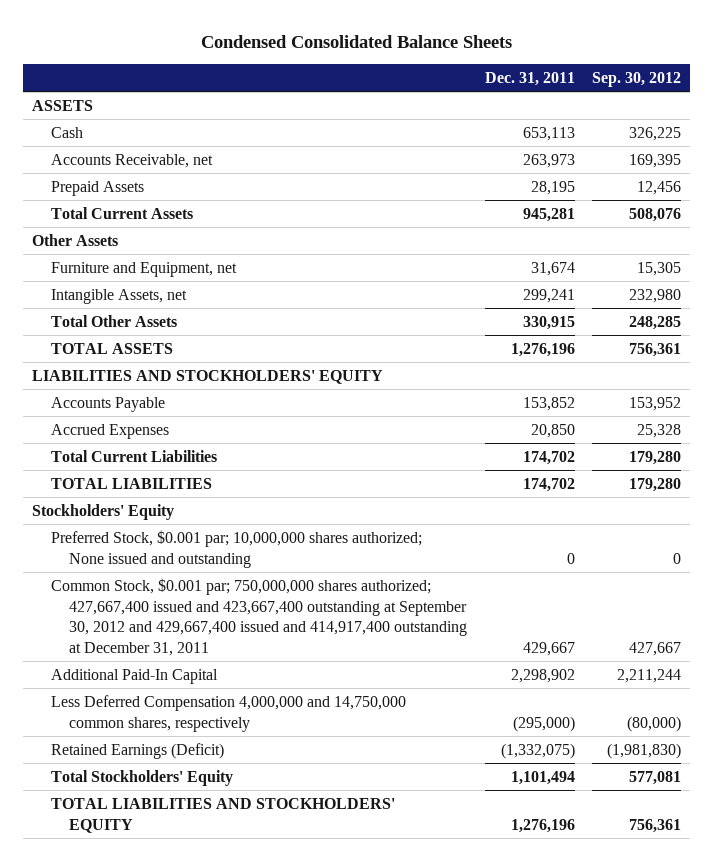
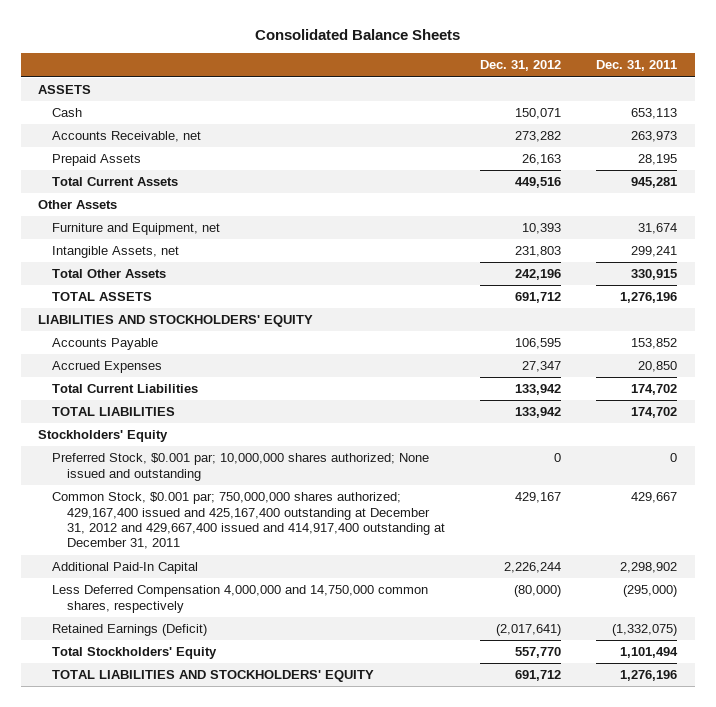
[200,35,512,49] Condensed Consolidated Balance Sheets -> [254,29,460,41] Consolidated Balance Sheets
[592,71,682,87] Sep. 30, 2012 -> none
none -> [480,60,562,72] Dec. 31, 2012
[50,577,467,657] Common Stock, $0.001 par; 750,000,000 shares authorized; 427,667,400 issued and 423,667,400 outstanding at September 30, 2012 and 429,667,400 issued and 414,917,400 outstanding at December 31, 2011 -> [52,492,445,550] Common Stock, $0.001 par; 750,000,000 shares authorized; 429,167,400 issued and 425,167,400 outstanding at December 31, 2012 and 429,667,400 issued and 414,917,400 outstanding at December 31, 2011

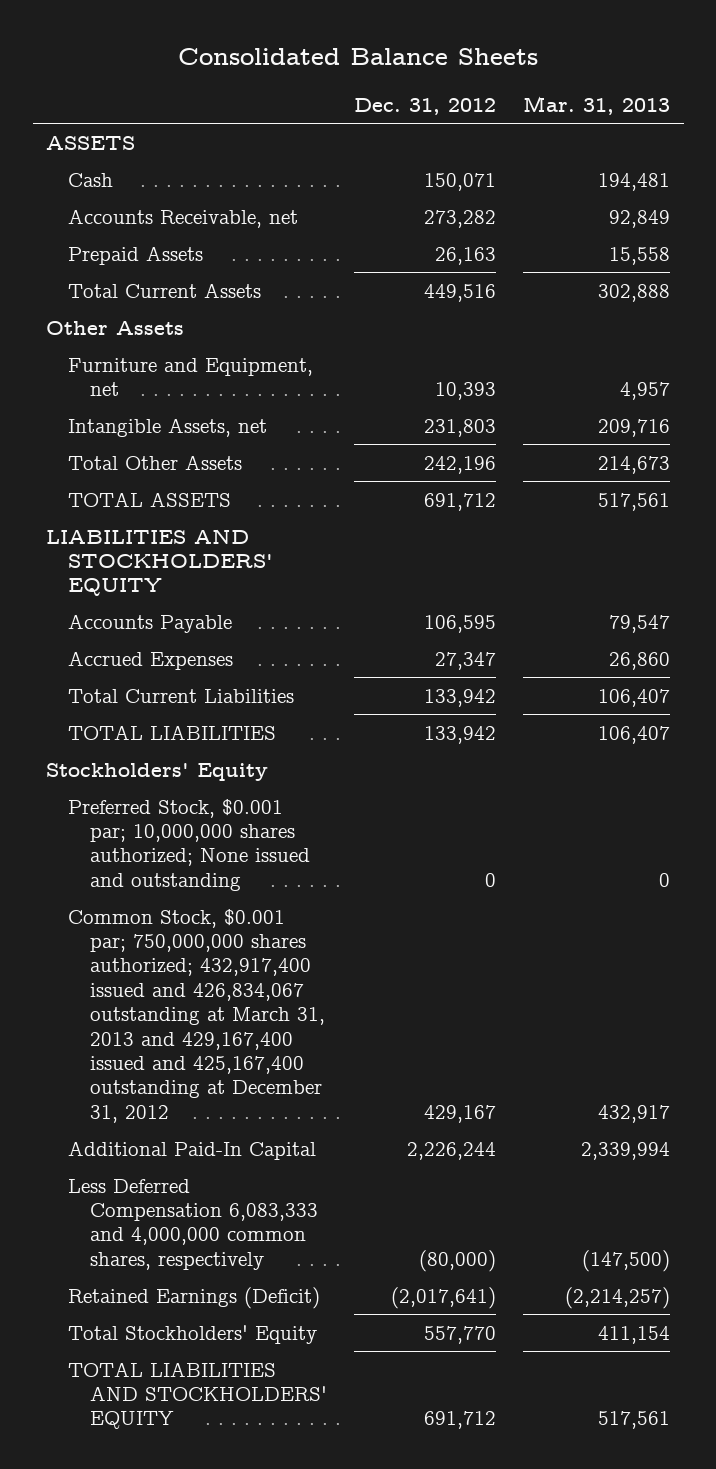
[596,60,678,72] Dec. 31, 2011 -> none
none -> [523,96,671,116] Mar. 31, 2013
[52,492,445,550] Common Stock, $0.001 par; 750,000,000 shares authorized; 429,167,400 issued and 425,167,400 outstanding at December 31, 2012 and 429,667,400 issued and 414,917,400 outstanding at December 31, 2011 -> [68,908,325,1123] Common Stock, $0.001 par; 750,000,000 shares authorized; 432,917,400 issued and 426,834,067 outstanding at March 31, 2013 and 429,167,400 issued and 425,167,400 outstanding at December 31, 2012
[52,585,429,613] Less Deferred Compensation 4,000,000 and 14,750,000 common shares, respectively -> [68,1178,318,1270] Less Deferred Compensation 6,083,333 and 4,000,000 common shares, respectively

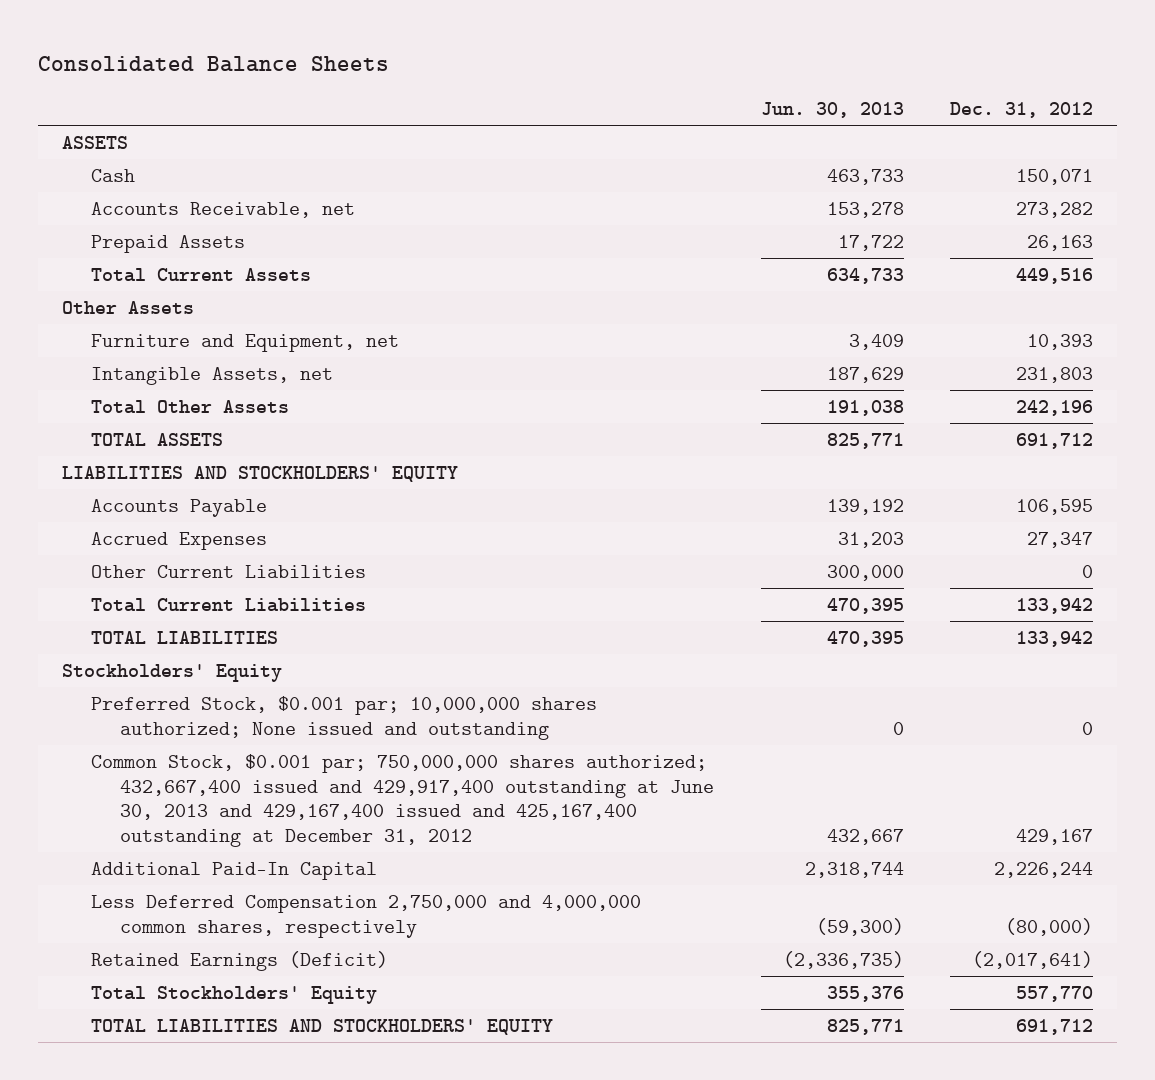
[523,96,671,116] Mar. 31, 2013 -> none
none -> [760,101,904,118] Jun. 30, 2013
none -> [91,565,367,579] Other Current Liabilities
[68,908,325,1123] Common Stock, $0.001 par; 750,000,000 shares authorized; 432,917,400 issued and 426,834,067 outstanding at March 31, 2013 and 429,167,400 issued and 425,167,400 outstanding at December 31, 2012 -> [91,754,715,847] Common Stock, $0.001 par; 750,000,000 shares authorized; 432,667,400 issued and 429,917,400 outstanding at June 30, 2013 and 429,167,400 issued and 425,167,400 outstanding at December 31, 2012
[68,1178,318,1270] Less Deferred Compensation 6,083,333 and 4,000,000 common shares, respectively -> [91,895,642,938] Less Deferred Compensation 2,750,000 and 4,000,000 common shares, respectively

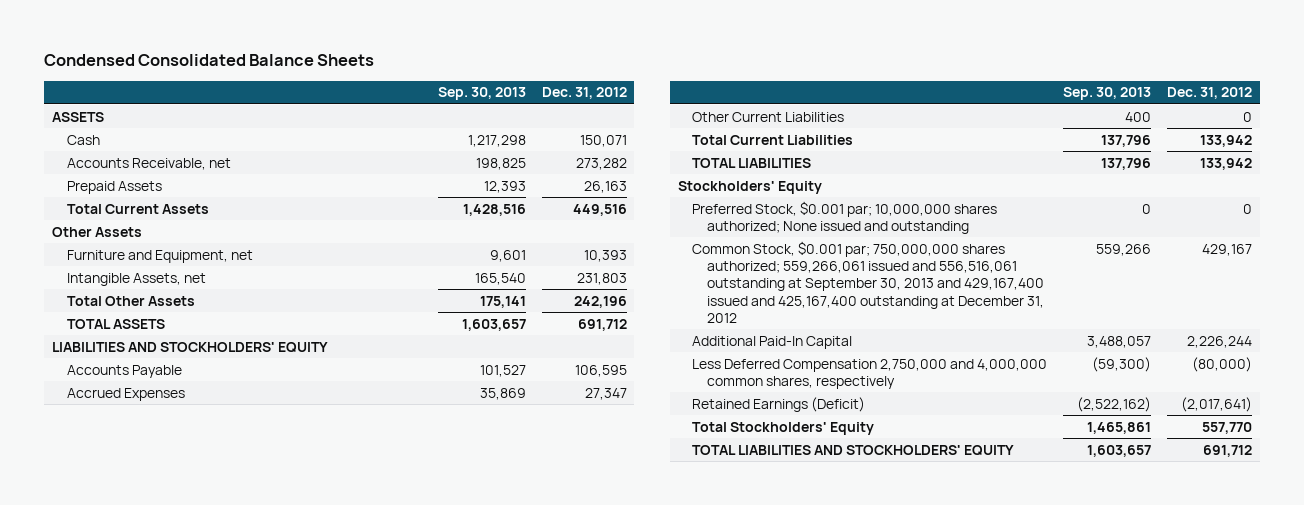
[38,55,390,72] Consolidated Balance Sheets -> [44,54,375,67] Condensed Consolidated Balance Sheets
[760,101,904,118] Jun. 30, 2013 -> none
none -> [437,87,526,101] Sep. 30, 2013
[91,754,715,847] Common Stock, $0.001 par; 750,000,000 shares authorized; 432,667,400 issued and 429,917,400 outstanding at June 30, 2013 and 429,167,400 issued and 425,167,400 outstanding at December 31, 2012 -> [692,240,1044,323] Common Stock, $0.001 par; 750,000,000 shares authorized; 559,266,061 issued and 556,516,061 outstanding at September 30, 2013 and 429,167,400 issued and 425,167,400 outstanding at December 31, 2012

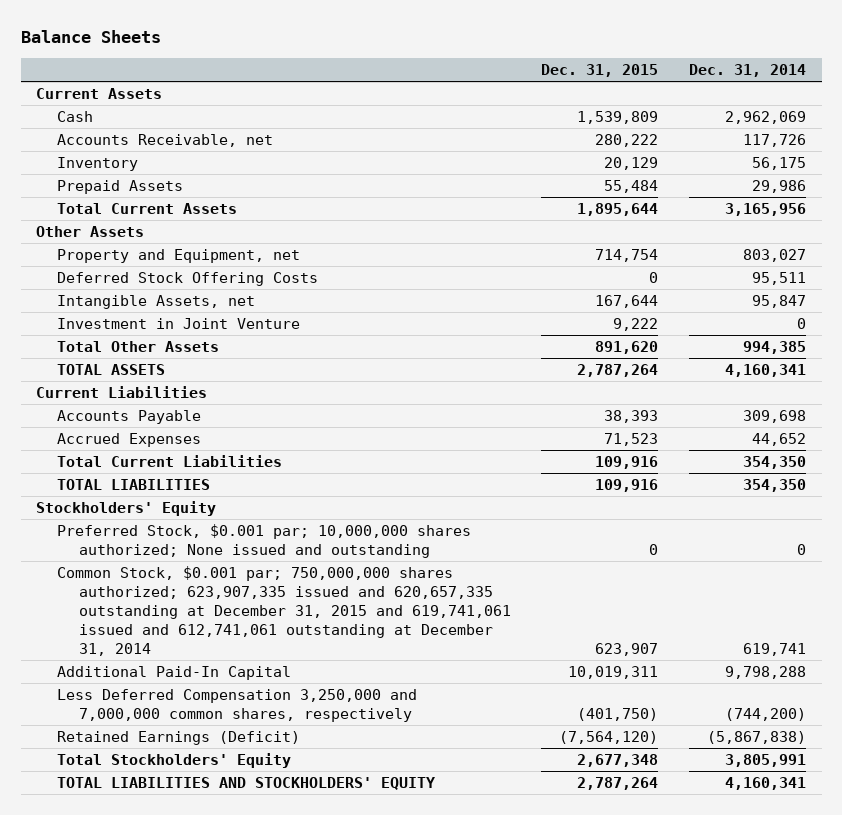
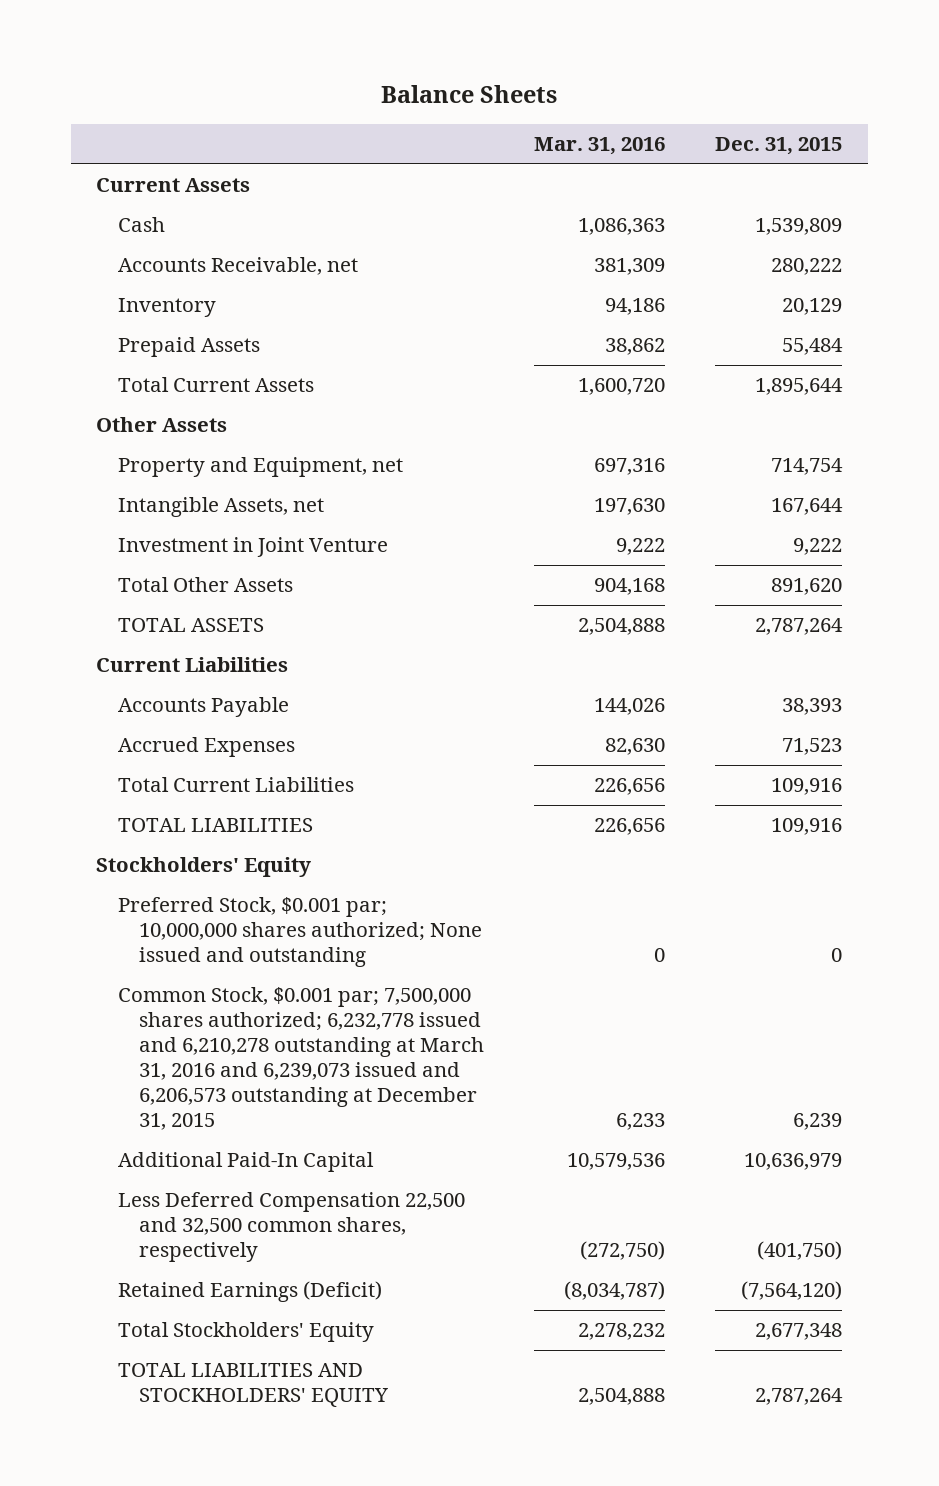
[689,63,807,77] Dec. 31, 2014 -> none
none -> [534,137,666,156] Mar. 31, 2016
[57,272,319,287] Deferred Stock Offering Costs -> none
[57,566,511,656] Common Stock, $0.001 par; 750,000,000 shares authorized; 623,907,335 issued and 620,657,335 outstanding at December 31, 2015 and 619,741,061 issued and 612,741,061 outstanding at December 31, 2014 -> [117,987,484,1131] Common Stock, $0.001 par; 7,500,000 shares authorized; 6,232,778 issued and 6,210,278 outstanding at March 31, 2016 and 6,239,073 issued and 6,206,573 outstanding at December 31, 2015
[595,642,659,656] 623,907 -> [793,1113,843,1131] 6,239
[568,666,659,680] 10,019,311 -> [744,1153,843,1171] 10,636,979
[57,689,418,722] Less Deferred Compensation 3,250,000 and 7,000,000 common shares, respectively -> [117,1192,465,1263] Less Deferred Compensation 22,500 and 32,500 common shares, respectively

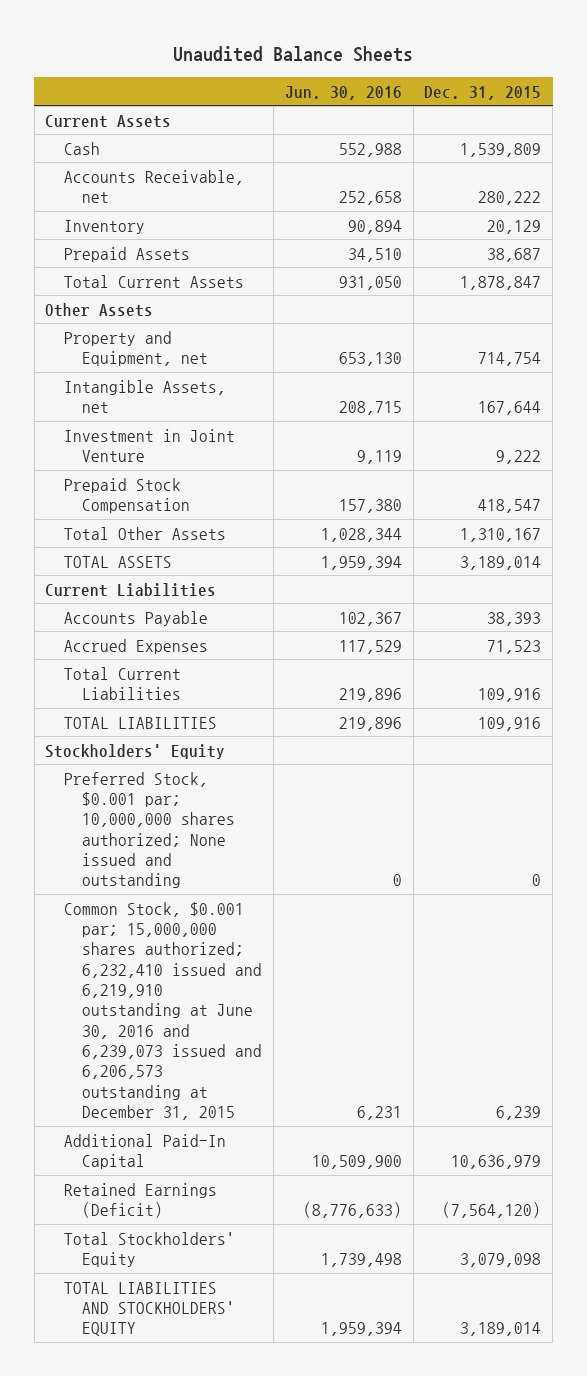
[381,85,558,104] Balance Sheets -> [173,46,414,63] Unaudited Balance Sheets
[534,137,666,156] Mar. 31, 2016 -> none
none -> [284,85,402,100] Jun. 30, 2016
[782,338,844,356] 55,484 -> [487,247,542,262] 38,687
[755,378,844,396] 1,895,644 -> [460,275,542,290] 1,878,847
none -> [63,477,191,513] Prepaid Stock Compensation
[771,578,843,596] 891,620 -> [460,527,542,542] 1,310,167
[755,618,844,636] 2,787,264 -> [460,555,542,570] 3,189,014
[117,987,484,1131] Common Stock, $0.001 par; 7,500,000 shares authorized; 6,232,778 issued and 6,210,278 outstanding at March 31, 2016 and 6,239,073 issued and 6,206,573 outstanding at December 31, 2015 -> [63,901,263,1121] Common Stock, $0.001 par; 15,000,000 shares authorized; 6,232,410 issued and 6,219,910 outstanding at June 30, 2016 and 6,239,073 issued and 6,206,573 outstanding at December 31, 2015
[117,1192,465,1263] Less Deferred Compensation 22,500 and 32,500 common shares, respectively -> none
[755,1323,843,1341] 2,677,348 -> [460,1252,542,1267] 3,079,098
[755,1388,844,1406] 2,787,264 -> [460,1322,542,1337] 3,189,014

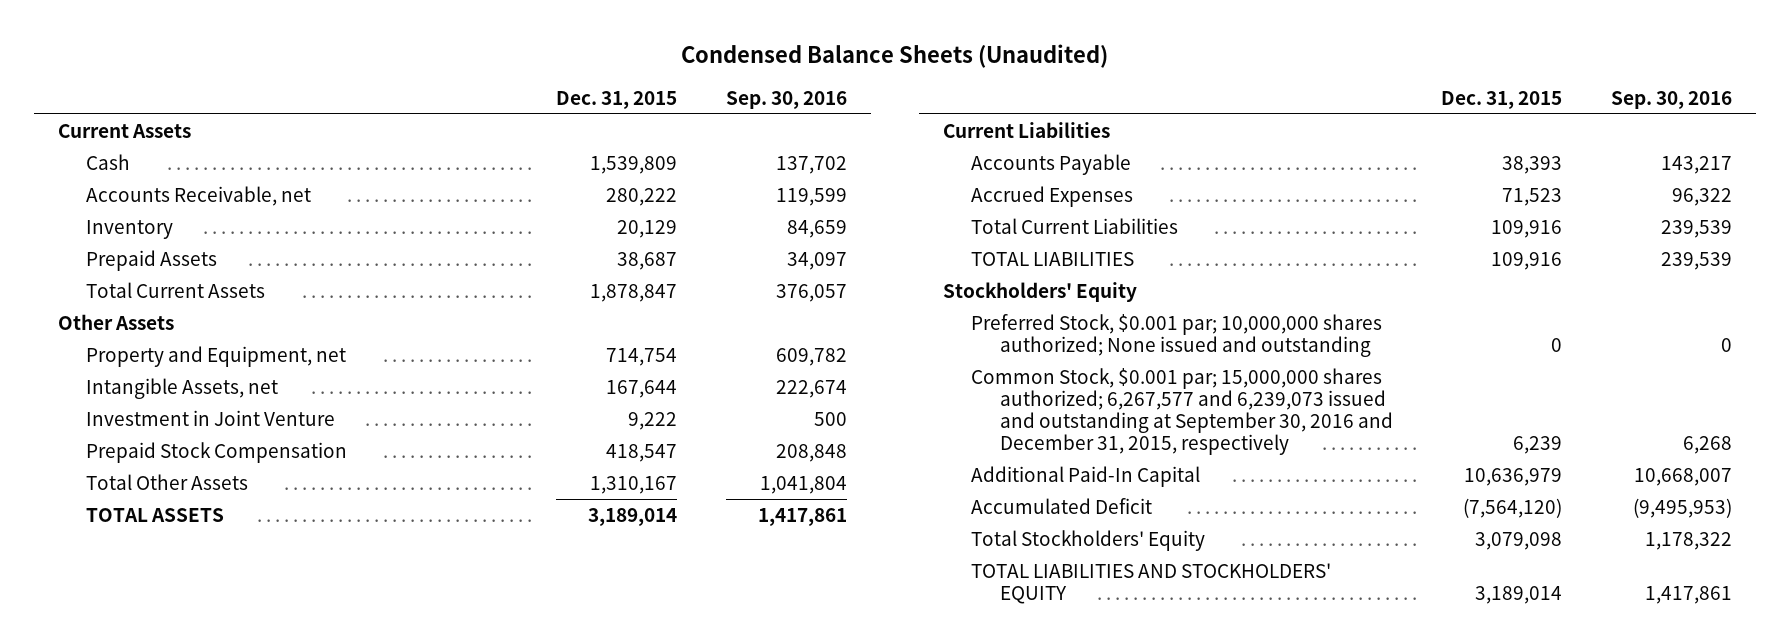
[173,46,414,63] Unaudited Balance Sheets -> [681,44,1109,69] Condensed Balance Sheets (Unaudited)
[284,85,402,100] Jun. 30, 2016 -> none
none -> [726,90,848,109] Sep. 30, 2016
[63,901,263,1121] Common Stock, $0.001 par; 15,000,000 shares authorized; 6,232,410 issued and 6,219,910 outstanding at June 30, 2016 and 6,239,073 issued and 6,206,573 outstanding at December 31, 2015 -> [971,367,1393,456] Common Stock, $0.001 par; 15,000,000 shares authorized; 6,267,577 and 6,239,073 issued and outstanding at September 30, 2016 and December 31, 2015, respectively
[63,1182,217,1218] Retained Earnings (Deficit) -> [971,497,1153,514] Accumulated Deficit

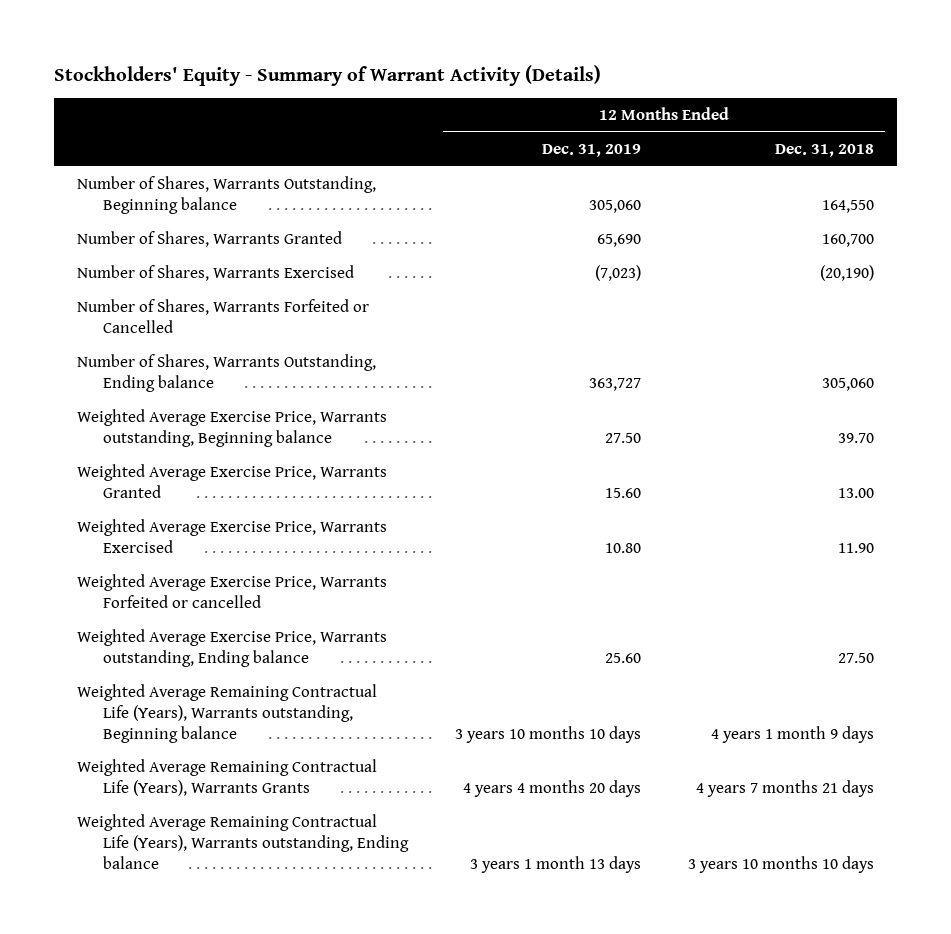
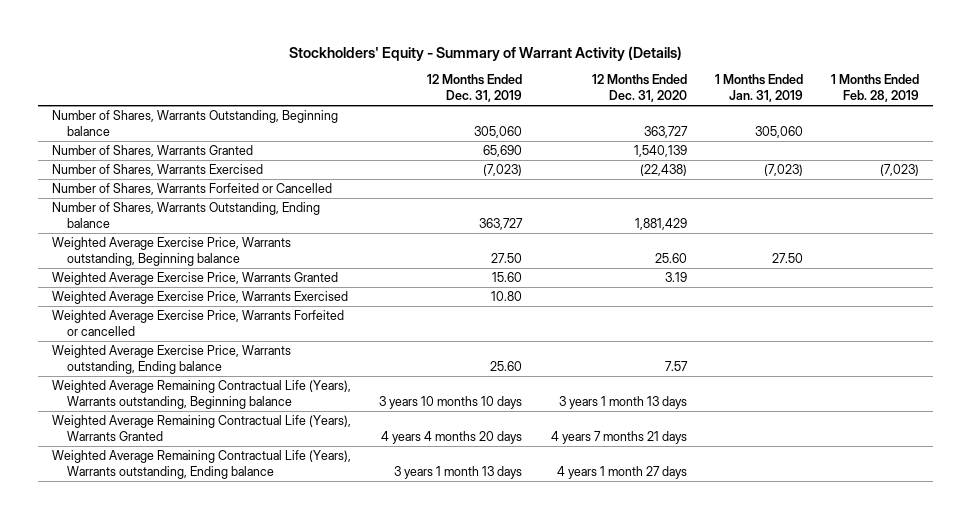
[774,143,874,157] Dec. 31, 2018 -> none
none -> [591,74,687,102] 12 Months Ended Dec. 31, 2020
none -> [714,74,803,102] 1 Months Ended Jan. 31, 2019
none -> [830,74,919,102] 1 Months Ended Feb. 28, 2019
[77,759,378,797] Weighted Average Remaining Contractual Life (Years), Warrants Grants -> [52,415,352,442] Weighted Average Remaining Contractual Life (Years), Warrants Granted

